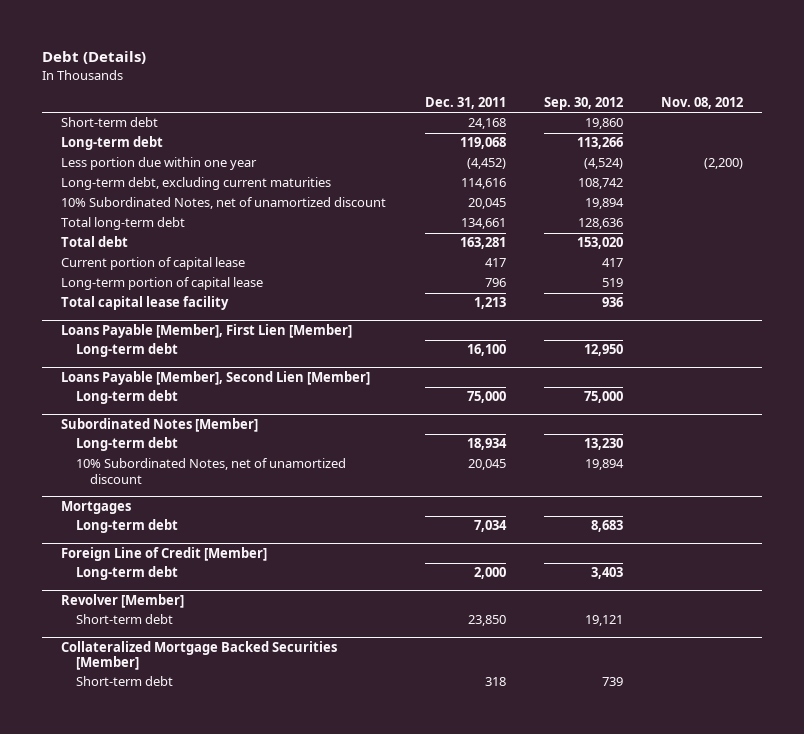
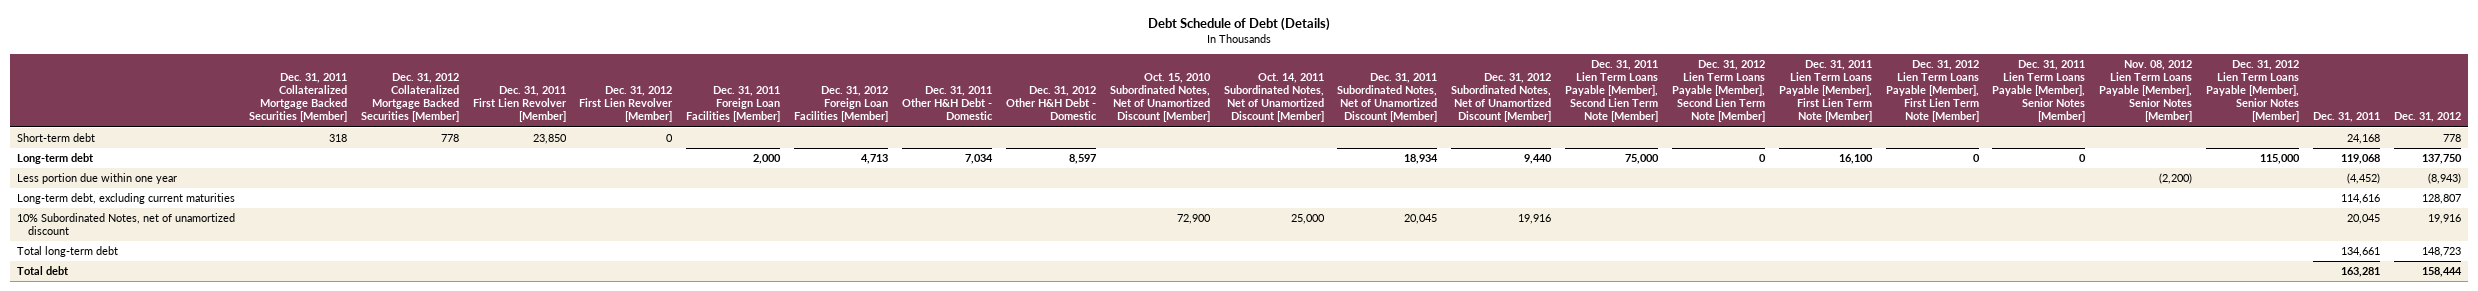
[42,51,147,65] Debt (Details) -> [1147,16,1330,31] Debt Schedule of Debt (Details)
[543,97,623,111] Sep. 30, 2012 -> none
[660,97,743,110] Nov. 08, 2012 -> none
none -> [248,73,347,123] Dec. 31, 2011 Collateralized Mortgage Backed Securities [Member]
none -> [360,73,459,123] Dec. 31, 2012 Collateralized Mortgage Backed Securities [Member]
none -> [472,86,567,123] Dec. 31, 2011 First Lien Revolver [Member]
none -> [579,86,674,123] Dec. 31, 2012 First Lien Revolver [Member]
none -> [686,86,781,123] Dec. 31, 2011 Foreign Loan Facilities [Member]
none -> [794,86,889,123] Dec. 31, 2012 Foreign Loan Facilities [Member]
none -> [902,86,994,121] Dec. 31, 2011 Other H&H Debt - Domestic
none -> [1005,86,1097,121] Dec. 31, 2012 Other H&H Debt - Domestic
none -> [1109,73,1211,123] Oct. 15, 2010 Subordinated Notes, Net of Unamortized Discount [Member]
none -> [1223,73,1324,123] Oct. 14, 2011 Subordinated Notes, Net of Unamortized Discount [Member]
none -> [1337,73,1438,123] Dec. 31, 2011 Subordinated Notes, Net of Unamortized Discount [Member]
none -> [1451,73,1552,123] Dec. 31, 2012 Subordinated Notes, Net of Unamortized Discount [Member]
none -> [1565,60,1659,123] Dec. 31, 2011 Lien Term Loans Payable [Member], Second Lien Term Note [Member]
none -> [1671,60,1765,123] Dec. 31, 2012 Lien Term Loans Payable [Member], Second Lien Term Note [Member]
none -> [1778,60,1872,123] Dec. 31, 2011 Lien Term Loans Payable [Member], First Lien Term Note [Member]
none -> [1885,60,1979,123] Dec. 31, 2012 Lien Term Loans Payable [Member], First Lien Term Note [Member]
none -> [1992,60,2086,123] Dec. 31, 2011 Lien Term Loans Payable [Member], Senior Notes [Member]
none -> [2099,60,2193,123] Nov. 08, 2012 Lien Term Loans Payable [Member], Senior Notes [Member]
none -> [2206,60,2300,123] Dec. 31, 2012 Lien Term Loans Payable [Member], Senior Notes [Member]
none -> [2393,112,2461,123] Dec. 31, 2012
[61,257,246,271] Current portion of capital lease -> none
[61,277,264,291] Long-term portion of capital lease -> none
[61,296,230,311] Total capital lease facility -> none
[61,324,353,339] Loans Payable [Member], First Lien [Member] -> none
[75,343,178,358] Long-term debt -> none
[61,371,371,386] Loans Payable [Member], Second Lien [Member] -> none
[75,390,178,405] Long-term debt -> none
[61,418,259,433] Subordinated Notes [Member] -> none
[75,437,178,452] Long-term debt -> none
[75,458,346,484] 10% Subordinated Notes, net of unamortized discount -> none
[61,501,132,515] Mortgages -> none
[75,519,178,534] Long-term debt -> none
[61,547,268,562] Foreign Line of Credit [Member] -> none
[75,566,178,581] Long-term debt -> none
[61,594,185,609] Revolver [Member] -> none
[75,614,173,625] Short-term debt -> none
[61,641,338,671] Collateralized Mortgage Backed Securities [Member] -> none
[75,676,173,687] Short-term debt -> none

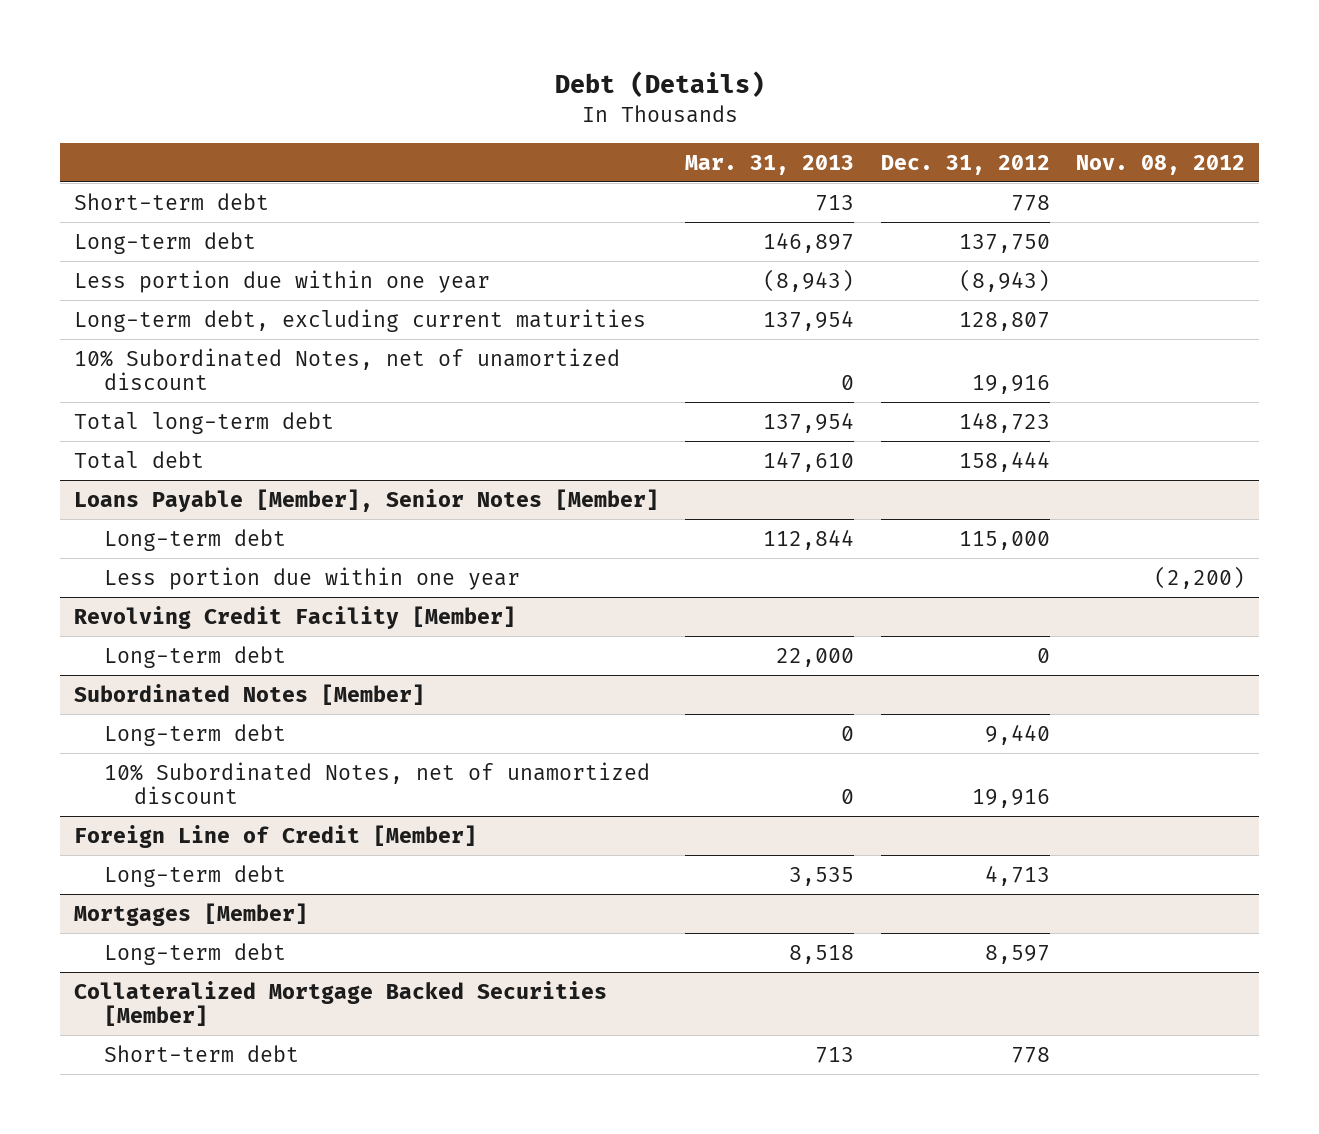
[1147,16,1330,31] Debt Schedule of Debt (Details) -> [554,71,765,98] Debt (Details)
[248,73,347,123] Dec. 31, 2011 Collateralized Mortgage Backed Securities [Member] -> none
[360,73,459,123] Dec. 31, 2012 Collateralized Mortgage Backed Securities [Member] -> none
[472,86,567,123] Dec. 31, 2011 First Lien Revolver [Member] -> none
[579,86,674,123] Dec. 31, 2012 First Lien Revolver [Member] -> none
[686,86,781,123] Dec. 31, 2011 Foreign Loan Facilities [Member] -> none
[794,86,889,123] Dec. 31, 2012 Foreign Loan Facilities [Member] -> none
[902,86,994,121] Dec. 31, 2011 Other H&H Debt - Domestic -> none
[1005,86,1097,121] Dec. 31, 2012 Other H&H Debt - Domestic -> none
[1109,73,1211,123] Oct. 15, 2010 Subordinated Notes, Net of Unamortized Discount [Member] -> none
[1223,73,1324,123] Oct. 14, 2011 Subordinated Notes, Net of Unamortized Discount [Member] -> none
[1337,73,1438,123] Dec. 31, 2011 Subordinated Notes, Net of Unamortized Discount [Member] -> none
[1451,73,1552,123] Dec. 31, 2012 Subordinated Notes, Net of Unamortized Discount [Member] -> none
[1565,60,1659,123] Dec. 31, 2011 Lien Term Loans Payable [Member], Second Lien Term Note [Member] -> none
[1671,60,1765,123] Dec. 31, 2012 Lien Term Loans Payable [Member], Second Lien Term Note [Member] -> none
[1778,60,1872,123] Dec. 31, 2011 Lien Term Loans Payable [Member], First Lien Term Note [Member] -> none
[1885,60,1979,123] Dec. 31, 2012 Lien Term Loans Payable [Member], First Lien Term Note [Member] -> none
[1992,60,2086,123] Dec. 31, 2011 Lien Term Loans Payable [Member], Senior Notes [Member] -> none
[2099,60,2193,123] Nov. 08, 2012 Lien Term Loans Payable [Member], Senior Notes [Member] -> none
[2206,60,2300,123] Dec. 31, 2012 Lien Term Loans Payable [Member], Senior Notes [Member] -> none
[2312,112,2380,123] Dec. 31, 2011 -> none
none -> [685,154,855,175] Mar. 31, 2013
none -> [1076,154,1246,175] Nov. 08, 2012
none -> [73,488,659,512] Loans Payable [Member], Senior Notes [Member]
none -> [103,528,286,551] Long-term debt
none -> [103,566,520,590] Less portion due within one year
none -> [73,605,516,629] Revolving Credit Facility [Member]
none -> [103,645,286,668] Long-term debt
none -> [73,683,425,705] Subordinated Notes [Member]
none -> [103,723,286,746] Long-term debt
none -> [103,761,650,805] 10% Subordinated Notes, net of unamortized discount
none -> [73,824,477,848] Foreign Line of Credit [Member]
none -> [103,864,286,887] Long-term debt
none -> [73,902,308,926] Mortgages [Member]
none -> [103,942,286,965] Long-term debt
none -> [73,980,607,1027] Collateralized Mortgage Backed Securities [Member]
none -> [103,1044,299,1062] Short-term debt

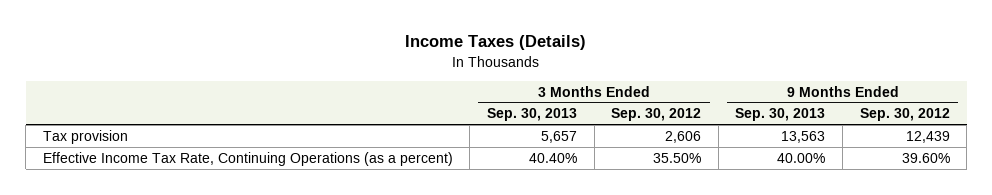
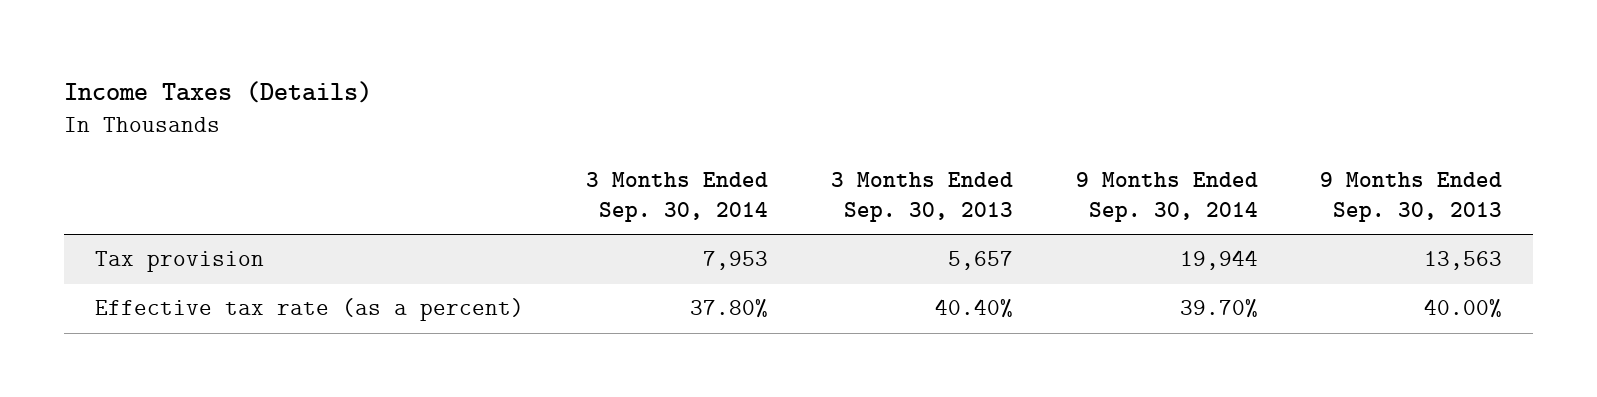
[611,108,702,122] Sep. 30, 2012 -> none
[859,108,950,122] Sep. 30, 2012 -> none
none -> [586,171,769,222] 3 Months Ended Sep. 30, 2014
none -> [1075,171,1258,222] 9 Months Ended Sep. 30, 2014
[42,151,453,166] Effective Income Tax Rate, Continuing Operations (as a percent) -> [94,298,524,322] Effective tax rate (as a percent)

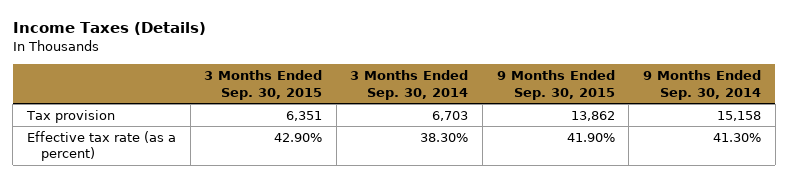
[830,171,1013,222] 3 Months Ended Sep. 30, 2013 -> none
[1320,171,1503,222] 9 Months Ended Sep. 30, 2013 -> none
none -> [204,70,323,100] 3 Months Ended Sep. 30, 2015
none -> [496,70,615,100] 9 Months Ended Sep. 30, 2015
[703,251,769,271] 7,953 -> [432,110,469,121] 6,703
[1179,250,1258,271] 19,944 -> [717,110,762,121] 15,158
[690,299,769,319] 37.80% -> [420,132,469,142] 38.30%
[1179,299,1258,319] 39.70% -> [713,132,762,142] 41.30%

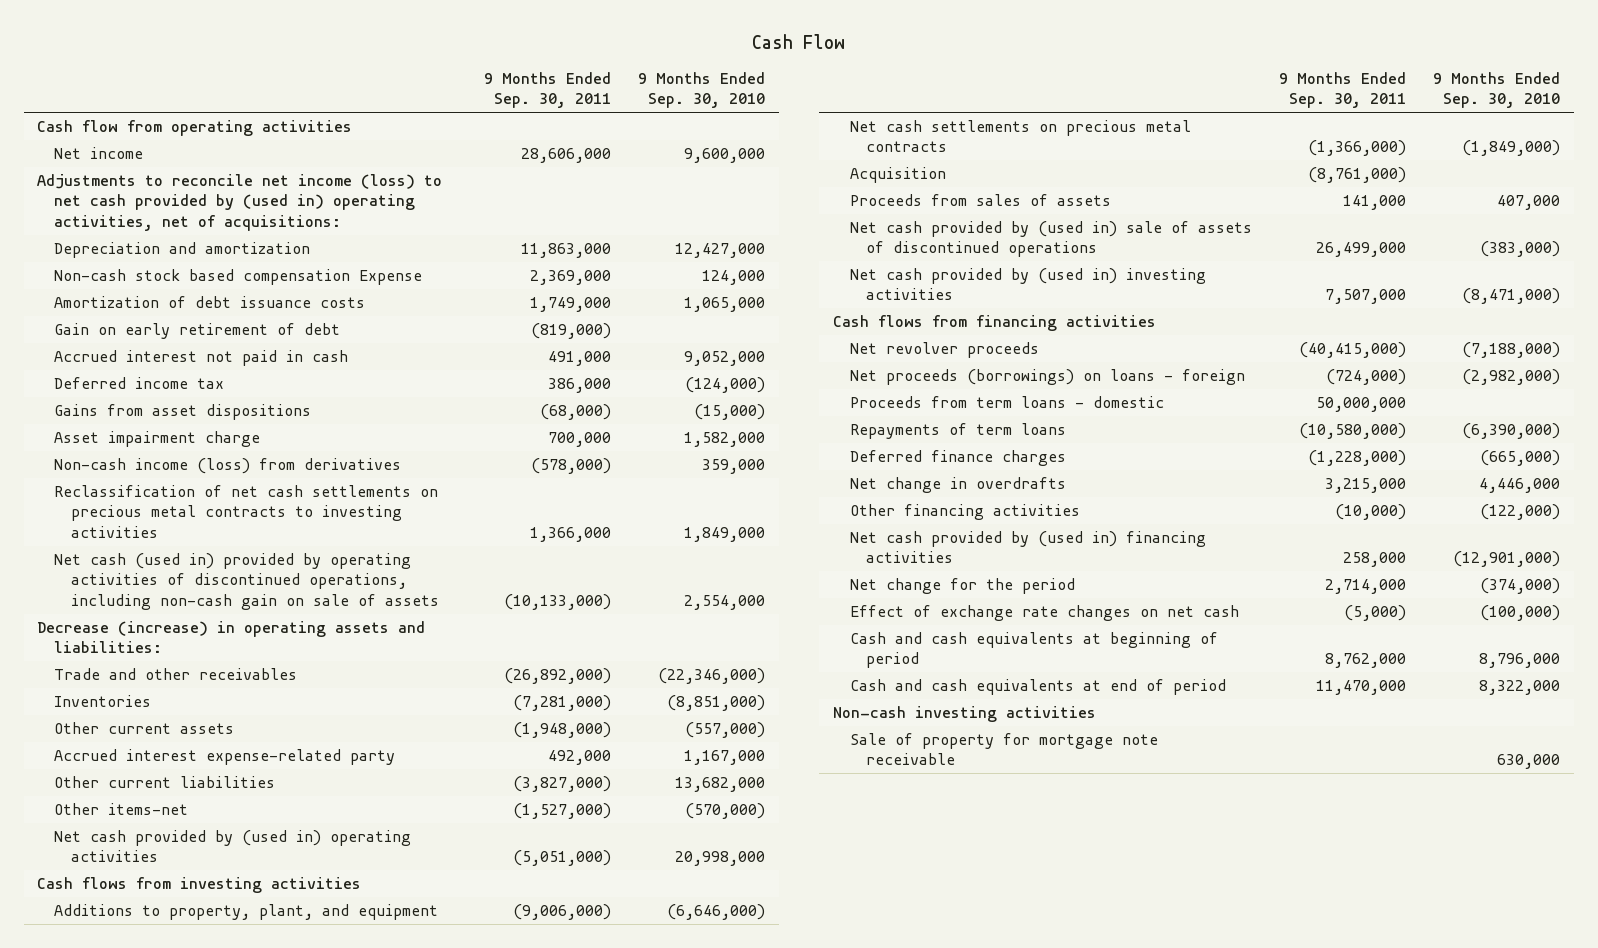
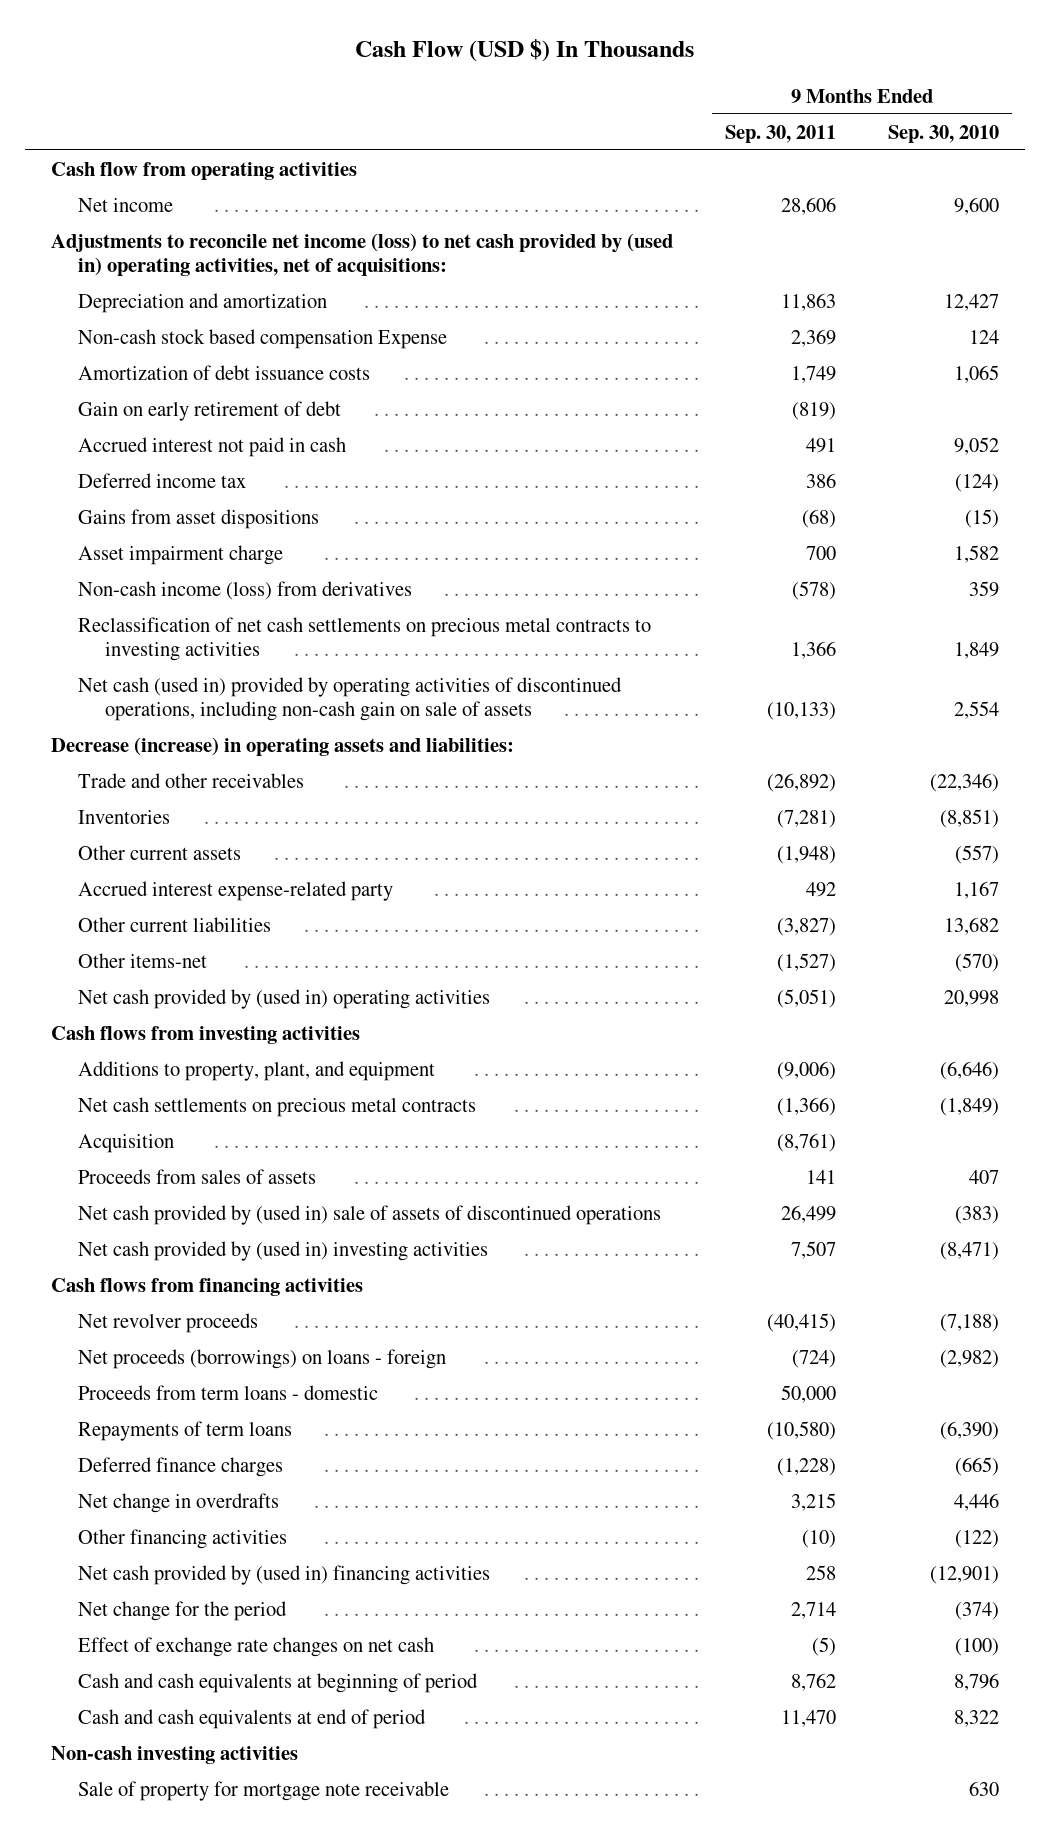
[751,33,845,49] Cash Flow -> [354,39,694,63] Cash Flow (USD $) In Thousands
[520,148,611,164] 28,606,000 -> [780,196,836,215] 28,606
[684,148,766,164] 9,600,000 -> [953,196,999,215] 9,600
[520,243,611,259] 11,863,000 -> [780,292,836,311] 11,863
[675,243,766,259] 12,427,000 -> [943,293,999,311] 12,427
[529,270,611,286] 2,369,000 -> [790,328,836,347] 2,369
[702,270,766,286] 124,000 -> [968,329,999,344] 124
[529,297,611,313] 1,749,000 -> [790,365,836,383] 1,749
[684,297,766,313] 1,065,000 -> [953,364,999,383] 1,065
[530,323,611,340] (819,000) -> [791,401,836,420] (819)
[547,351,611,367] 491,000 -> [805,437,836,453] 491
[684,351,766,367] 9,052,000 -> [953,436,999,455] 9,052
[547,378,611,394] 386,000 -> [805,472,836,488] 386
[685,377,766,394] (124,000) -> [954,473,999,492] (124)
[539,404,611,421] (68,000) -> [801,508,836,528] (68)
[694,404,766,421] (15,000) -> [964,508,999,528] (15)
[547,432,611,448] 700,000 -> [805,545,836,560] 700
[684,432,766,448] 1,582,000 -> [953,544,999,563] 1,582
[530,458,611,475] (578,000) -> [791,580,836,600] (578)
[702,459,766,475] 359,000 -> [968,580,999,597] 359
[529,526,611,542] 1,366,000 -> [790,641,836,660] 1,366
[684,526,766,542] 1,849,000 -> [953,642,999,660] 1,849
[503,593,611,610] (10,133,000) -> [766,702,836,721] (10,133)
[684,594,766,610] 2,554,000 -> [953,701,999,720] 2,554
[503,668,611,685] (26,892,000) -> [766,772,836,792] (26,892)
[658,668,766,685] (22,346,000) -> [929,772,999,792] (22,346)
[512,695,611,712] (7,281,000) -> [776,809,836,828] (7,281)
[667,695,766,712] (8,851,000) -> [939,808,999,828] (8,851)
[512,722,611,739] (1,948,000) -> [776,845,836,864] (1,948)
[685,722,766,739] (557,000) -> [954,844,999,864] (557)
[547,750,611,766] 492,000 -> [805,881,836,897] 492
[684,750,766,766] 1,167,000 -> [953,880,999,899] 1,167
[512,776,611,793] (3,827,000) -> [776,917,836,936] (3,827)
[675,777,766,793] 13,682,000 -> [943,916,999,935] 13,682
[512,803,611,820] (1,527,000) -> [776,952,836,972] (1,527)
[685,803,766,820] (570,000) -> [954,952,999,972] (570)
[512,850,611,867] (5,051,000) -> [776,988,836,1008] (5,051)
[675,851,766,867] 20,998,000 -> [943,989,999,1007] 20,998
[512,904,611,921] (9,006,000) -> [776,1060,836,1080] (9,006)
[667,904,766,921] (6,646,000) -> [939,1060,999,1080] (6,646)
[1307,140,1406,157] (1,366,000) -> [776,1096,836,1116] (1,366)
[1462,140,1561,157] (1,849,000) -> [939,1097,999,1116] (1,849)
[1307,167,1406,184] (8,761,000) -> [776,1132,836,1152] (8,761)
[1342,195,1406,211] 141,000 -> [805,1169,836,1184] 141
[1497,195,1561,211] 407,000 -> [968,1169,999,1184] 407
[1315,242,1406,258] 26,499,000 -> [780,1204,836,1223] 26,499
[1480,241,1561,258] (383,000) -> [954,1205,999,1224] (383)
[1324,289,1406,305] 7,507,000 -> [790,1240,836,1259] 7,507
[1462,288,1561,305] (8,471,000) -> [939,1241,999,1260] (8,471)
[1298,342,1406,359] (40,415,000) -> [766,1312,836,1332] (40,415)
[1462,342,1561,359] (7,188,000) -> [939,1313,999,1332] (7,188)
[1325,369,1406,386] (724,000) -> [791,1349,836,1368] (724)
[1462,369,1561,386] (2,982,000) -> [939,1349,999,1368] (2,982)
[1315,397,1406,413] 50,000,000 -> [780,1384,836,1403] 50,000
[1298,423,1406,440] (10,580,000) -> [766,1420,836,1440] (10,580)
[1462,423,1561,440] (6,390,000) -> [939,1420,999,1440] (6,390)
[1307,450,1406,467] (1,228,000) -> [776,1457,836,1476] (1,228)
[1480,450,1561,467] (665,000) -> [954,1456,999,1476] (665)
[1324,478,1406,494] 3,215,000 -> [790,1492,836,1511] 3,215
[1479,478,1561,494] 4,446,000 -> [953,1492,999,1511] 4,446
[1334,504,1406,521] (10,000) -> [801,1529,836,1548] (10)
[1480,504,1561,521] (122,000) -> [954,1529,999,1548] (122)
[1342,552,1406,568] 258,000 -> [805,1564,836,1580] 258
[1453,551,1561,568] (12,901,000) -> [929,1565,999,1584] (12,901)
[1324,579,1406,595] 2,714,000 -> [790,1601,836,1619] 2,714
[1480,578,1561,595] (374,000) -> [954,1601,999,1620] (374)
[1343,605,1406,622] (5,000) -> [811,1636,836,1656] (5)
[1480,605,1561,622] (100,000) -> [954,1637,999,1656] (100)
[1324,653,1406,669] 8,762,000 -> [790,1672,836,1691] 8,762
[1479,653,1561,669] 8,796,000 -> [953,1672,999,1691] 8,796
[1315,680,1406,696] 11,470,000 -> [780,1709,836,1727] 11,470
[1479,680,1561,696] 8,322,000 -> [953,1709,999,1727] 8,322
[1497,754,1561,770] 630,000 -> [968,1780,999,1796] 630

